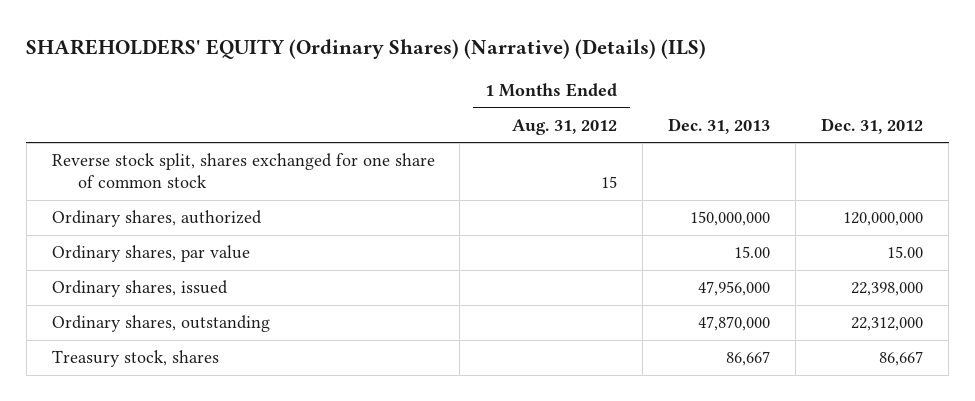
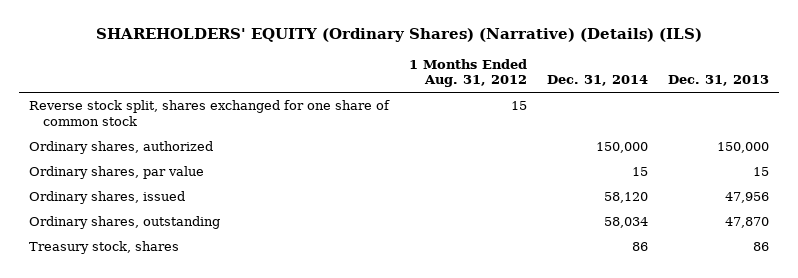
[821,117,924,134] Dec. 31, 2012 -> none
none -> [547,75,649,87] Dec. 31, 2014
[690,211,771,227] 150,000,000 -> [717,142,770,154] 150,000
[734,246,771,259] 15.00 -> [753,167,770,177] 15
[698,281,771,297] 47,956,000 -> [725,192,770,204] 47,956
[698,316,771,332] 47,870,000 -> [725,217,770,229] 47,870
[726,351,771,367] 86,667 -> [753,242,770,252] 86

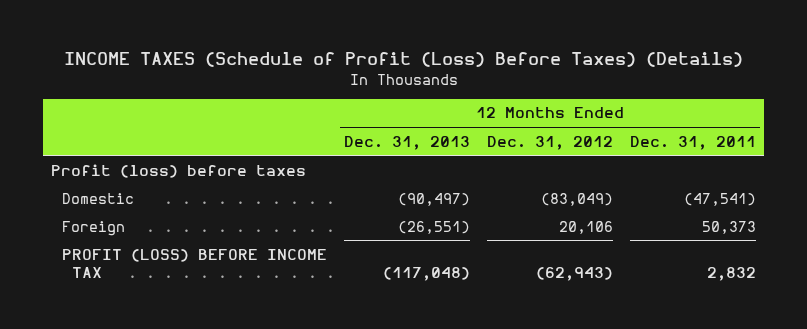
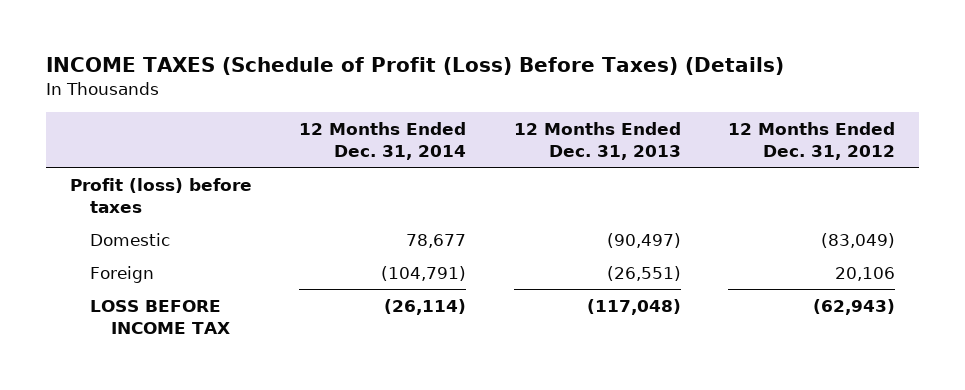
[629,135,756,150] Dec. 31, 2011 -> none
none -> [299,122,467,160] 12 Months Ended Dec. 31, 2014
[61,248,327,278] PROFIT (LOSS) BEFORE INCOME TAX -> [90,299,230,334] LOSS BEFORE INCOME TAX

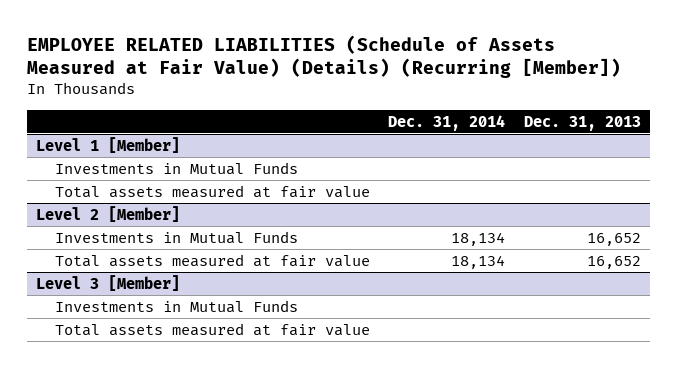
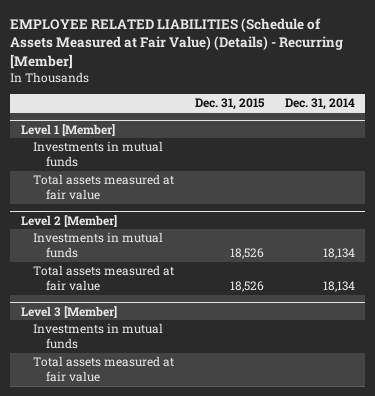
[27,34,622,79] EMPLOYEE RELATED LIABILITIES (Schedule of Assets Measured at Fair Value) (Details) (Recurring [Member]) -> [10,17,344,69] EMPLOYEE RELATED LIABILITIES (Schedule of Assets Measured at Fair Value) (Details) - Recurring [Member]
[523,115,641,131] Dec. 31, 2013 -> none
none -> [195,98,266,111] Dec. 31, 2015
[54,161,298,175] Investments in Mutual Funds -> [33,141,164,167] Investments in mutual funds
[54,230,298,244] Investments in Mutual Funds -> [33,232,164,258] Investments in mutual funds
[54,299,298,313] Investments in Mutual Funds -> [33,323,164,349] Investments in mutual funds

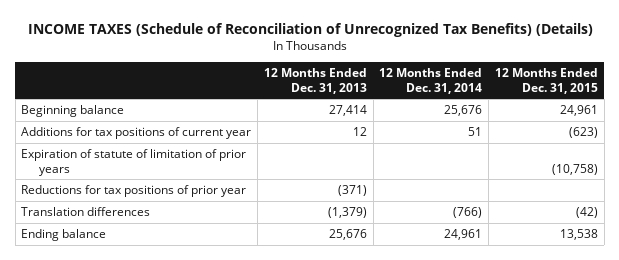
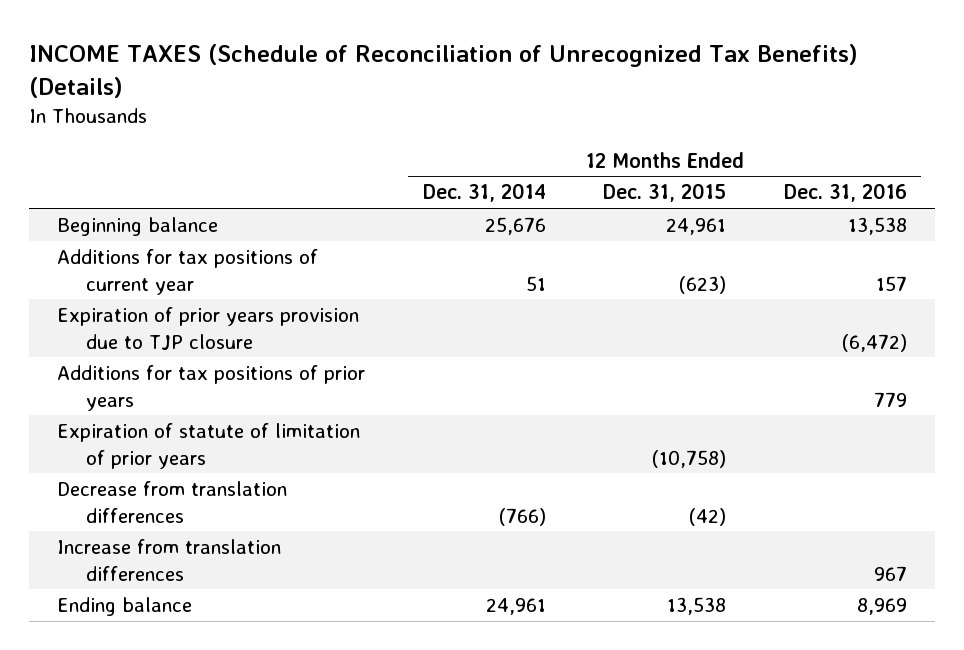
[263,68,367,94] 12 Months Ended Dec. 31, 2013 -> none
none -> [783,183,907,203] Dec. 31, 2016
none -> [57,307,360,350] Expiration of prior years provision due to TJP closure
none -> [57,365,366,411] Additions for tax positions of prior years
[21,185,247,198] Reductions for tax positions of prior year -> none
[21,207,151,217] Translation differences -> [57,481,288,523] Decrease from translation differences
none -> [57,539,282,581] Increase from translation differences

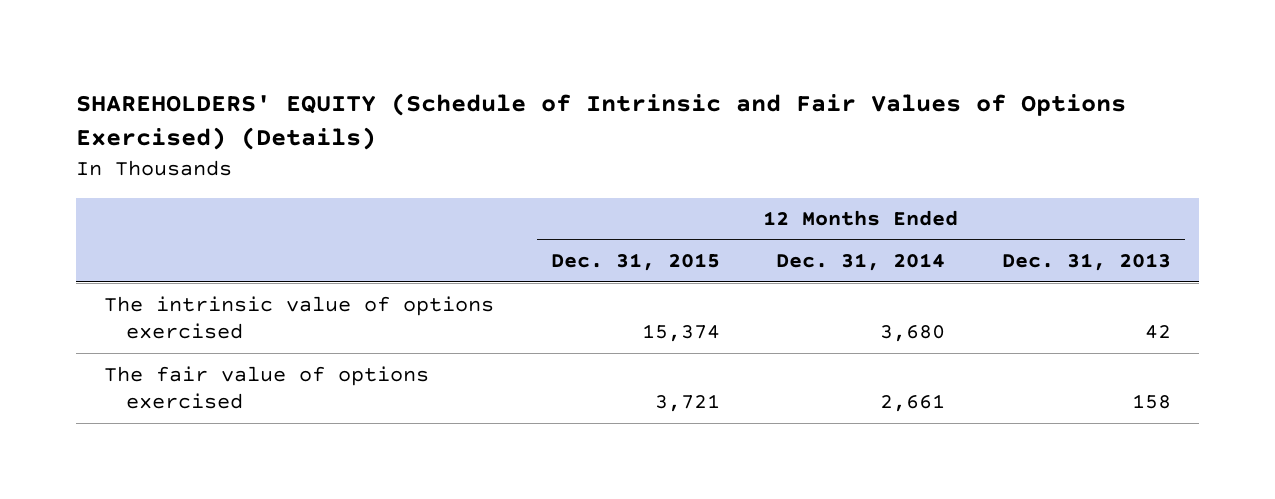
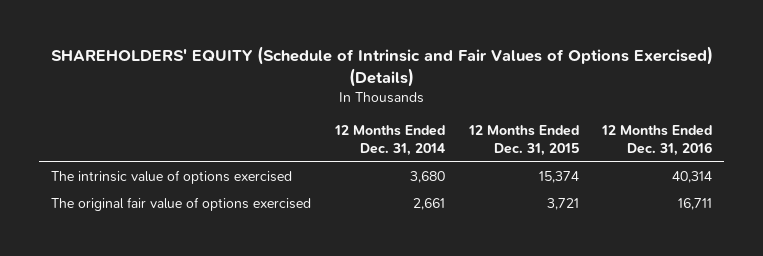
[1001,253,1171,272] Dec. 31, 2013 -> none
none -> [601,125,713,156] 12 Months Ended Dec. 31, 2016
[104,365,430,410] The fair value of options exercised -> [51,197,312,212] The original fair value of options exercised

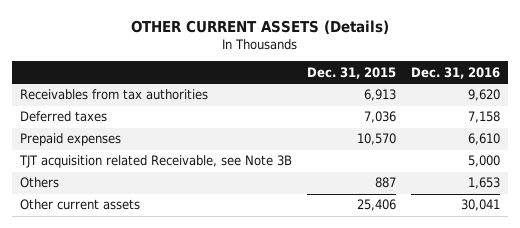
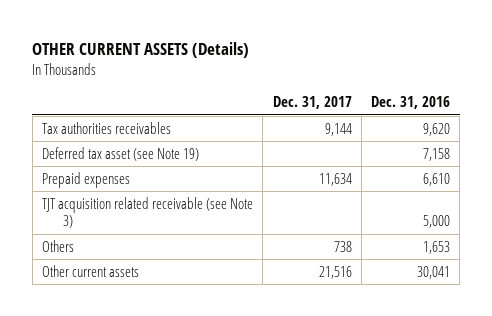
[306,66,396,79] Dec. 31, 2015 -> none
none -> [272,96,352,110] Dec. 31, 2017
[19,89,208,101] Receivables from tax authorities -> [42,121,172,134] Tax authorities receivables
[19,111,107,123] Deferred taxes -> [42,146,200,161] Deferred tax asset (see Note 19)
[18,155,292,169] TJT acquisition related Receivable, see Note 3B -> [42,196,254,229] TJT acquisition related receivable (see Note 3)

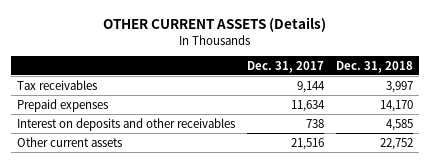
[371,96,451,110] Dec. 31, 2016 -> none
none -> [335,60,413,73] Dec. 31, 2018
[42,146,200,161] Deferred tax asset (see Note 19) -> none
[42,121,172,134] Tax authorities receivables -> [16,79,97,90] Tax receivables
[42,196,254,229] TJT acquisition related receivable (see Note 3) -> none
[42,239,75,252] Others -> [16,117,235,131] Interest on deposits and other receivables

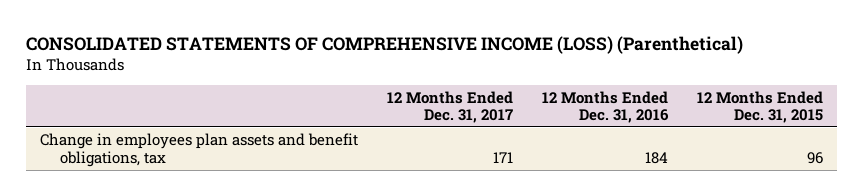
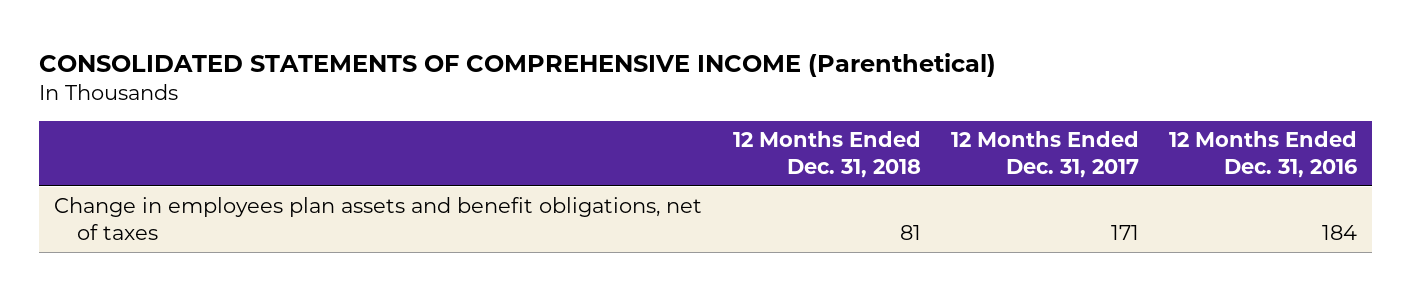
[25,35,743,54] CONSOLIDATED STATEMENTS OF COMPREHENSIVE INCOME (LOSS) (Parenthetical) -> [39,52,997,77] CONSOLIDATED STATEMENTS OF COMPREHENSIVE INCOME (Parenthetical)
[696,90,823,124] 12 Months Ended Dec. 31, 2015 -> none
none -> [732,131,921,178] 12 Months Ended Dec. 31, 2018
[40,133,359,168] Change in employees plan assets and benefit obligations, tax -> [54,197,703,241] Change in employees plan assets and benefit obligations, net of taxes

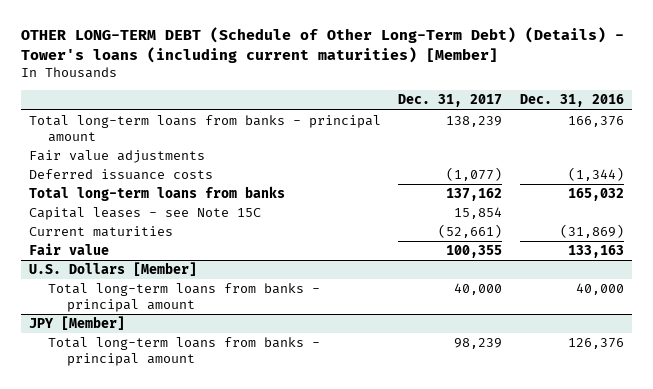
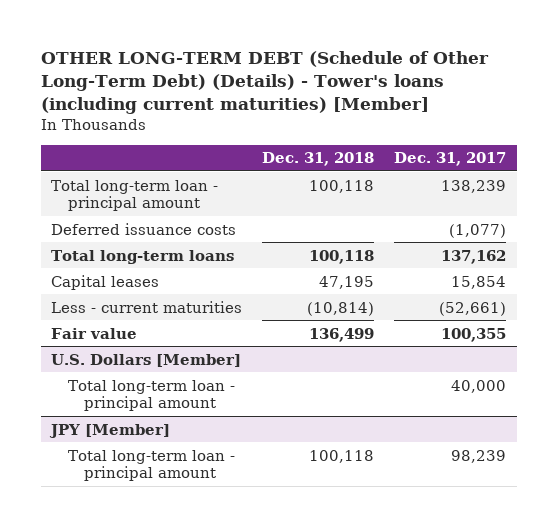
[519,94,624,108] Dec. 31, 2016 -> none
none -> [262,152,375,167] Dec. 31, 2018
[29,150,206,164] Fair value adjustments -> none
[29,115,382,142] Total long-term loans from banks - principal amount -> [50,179,218,212] Total long-term loan - principal amount
[29,186,286,202] Total long-term loans from banks -> [50,249,234,264] Total long-term loans
[29,207,262,221] Capital leases - see Note 15C -> [50,274,159,290] Capital leases
[29,226,174,238] Current maturities -> [50,300,242,313] Less - current maturities
[47,283,320,312] Total long-term loans from banks - principal amount -> [67,379,235,412] Total long-term loan - principal amount
[47,337,320,366] Total long-term loans from banks - principal amount -> [67,449,235,482] Total long-term loan - principal amount

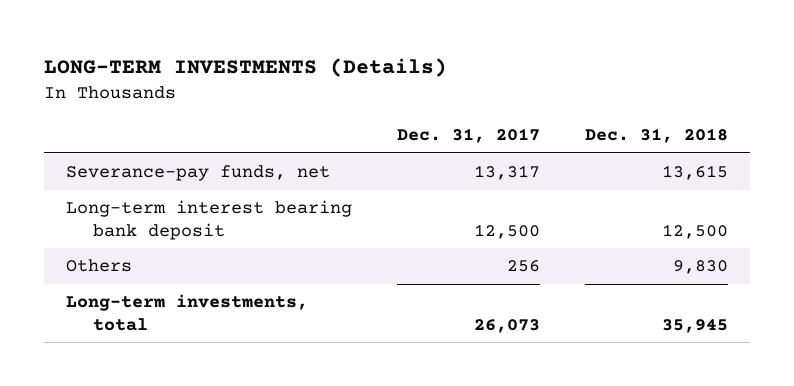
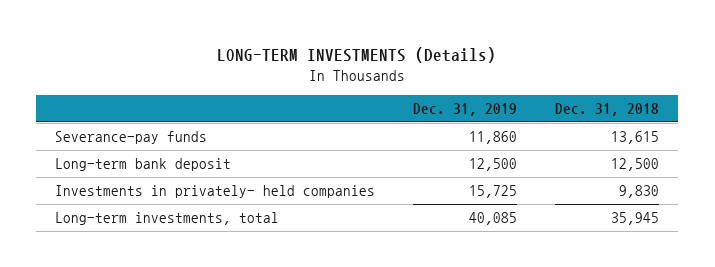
[396,128,540,144] Dec. 31, 2017 -> none
none -> [413,103,518,117] Dec. 31, 2019
[66,165,331,182] Severance-pay funds, net -> [55,131,208,145] Severance-pay funds
[66,200,353,240] Long-term interest bearing bank deposit -> [55,158,232,172] Long-term bank deposit
[66,259,133,273] Others -> [55,185,376,199] Investments in privately- held companies

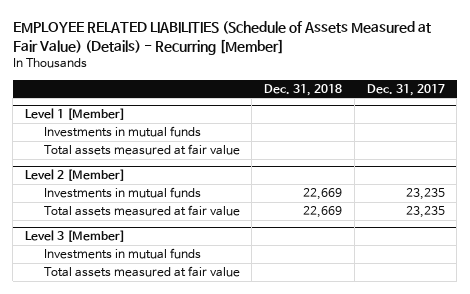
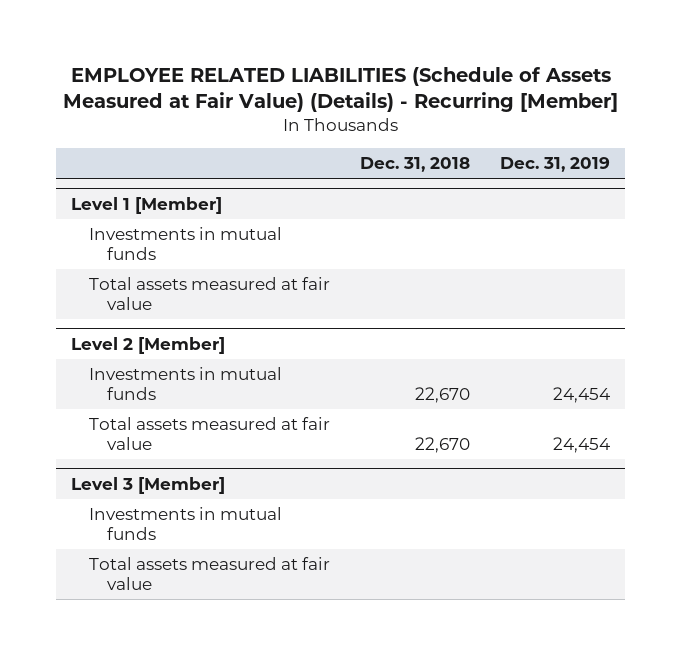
[366,83,445,96] Dec. 31, 2017 -> none
none -> [500,157,611,173] Dec. 31, 2019
[303,188,343,201] 22,669 -> [415,386,471,403] 22,670
[303,206,343,219] 22,669 -> [415,436,471,453] 22,670

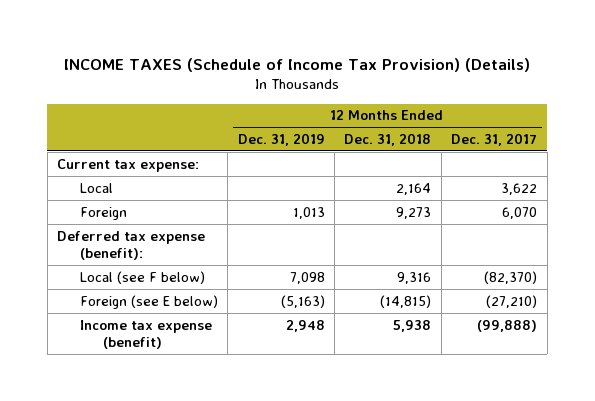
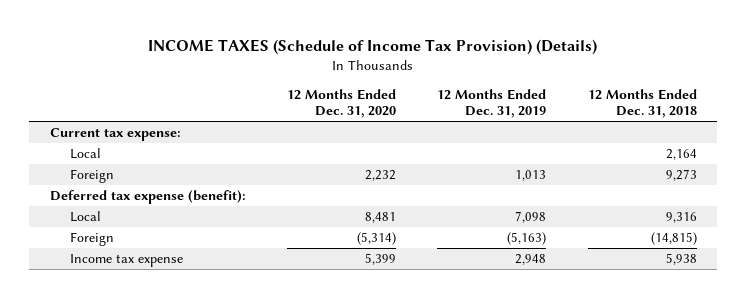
[451,132,538,146] Dec. 31, 2017 -> none
none -> [287,88,397,119] 12 Months Ended Dec. 31, 2020
[80,270,206,284] Local (see F below) -> [69,210,101,222] Local
[80,294,219,309] Foreign (see E below) -> [69,231,114,246] Foreign
[80,319,213,349] Income tax expense (benefit) -> [69,253,183,267] Income tax expense

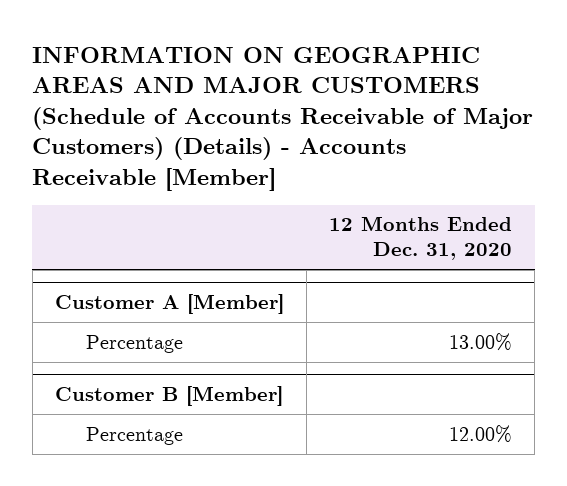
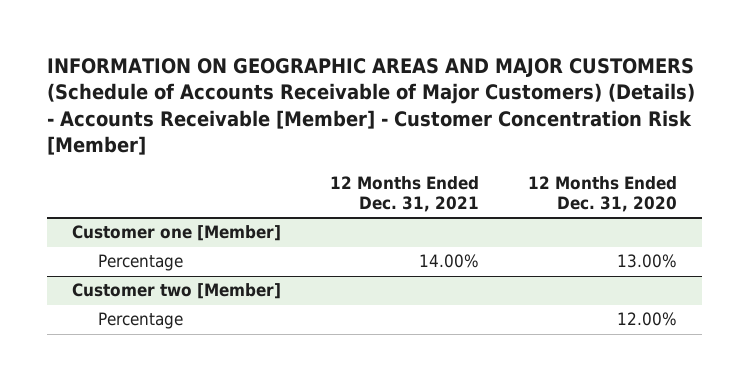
[32,46,534,192] INFORMATION ON GEOGRAPHIC AREAS AND MAJOR CUSTOMERS (Schedule of Accounts Receivable of Major Customers) (Details) - Accounts Receivable [Member] -> [46,58,695,155] INFORMATION ON GEOGRAPHIC AREAS AND MAJOR CUSTOMERS (Schedule of Accounts Receivable of Major Customers) (Details) - Accounts Receivable [Member] - Customer Concentration Risk [Member]
none -> [329,176,479,213] 12 Months Ended Dec. 31, 2021
[54,294,284,315] Customer A [Member] -> [71,225,281,242] Customer one [Member]
[54,386,283,407] Customer B [Member] -> [71,283,281,300] Customer two [Member]

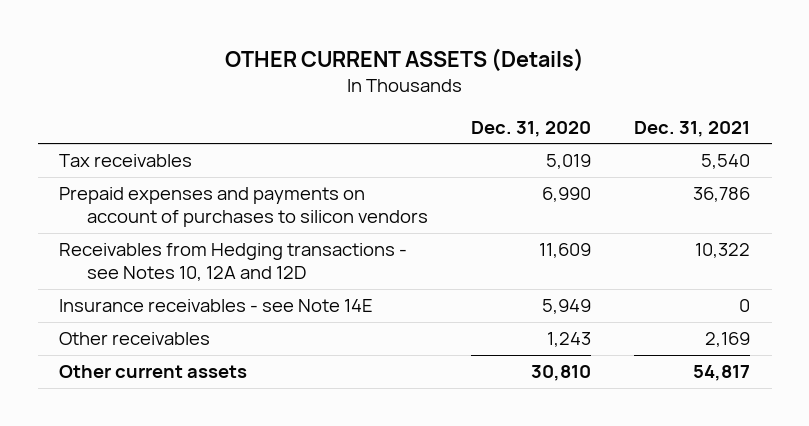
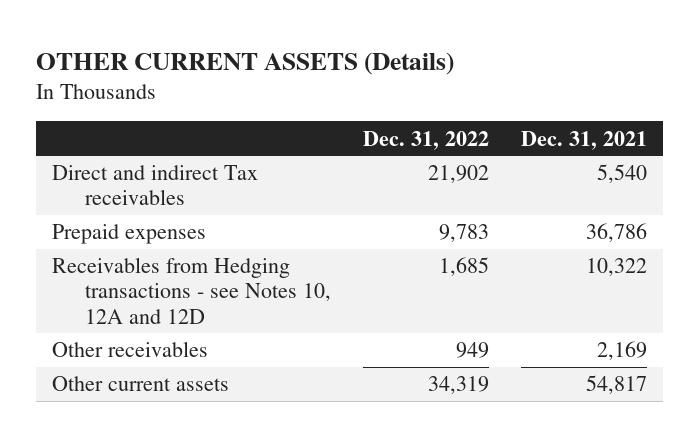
[471,120,592,137] Dec. 31, 2020 -> none
none -> [363,130,490,150] Dec. 31, 2022
[59,154,193,168] Tax receivables -> [51,165,258,206] Direct and indirect Tax receivables
[59,187,428,228] Prepaid expenses and payments on account of purchases to silicon vendors -> [51,224,206,245] Prepaid expenses
[59,299,374,313] Insurance receivables - see Note 14E -> none

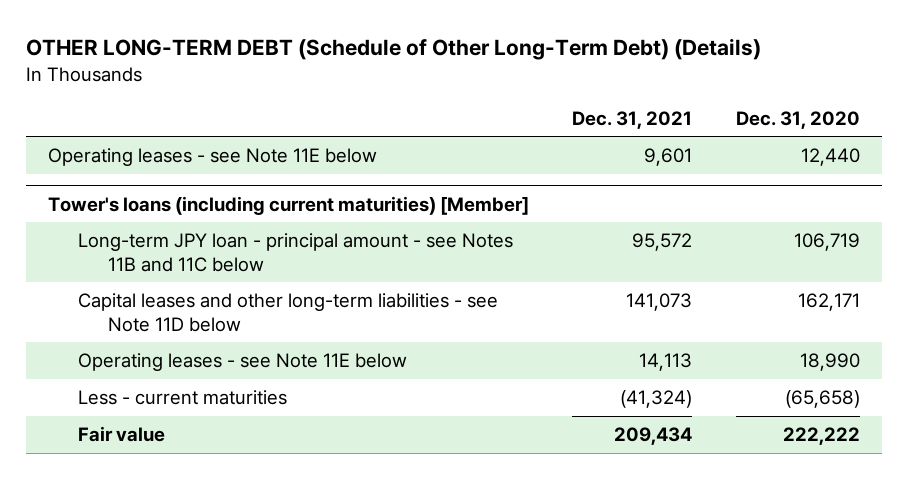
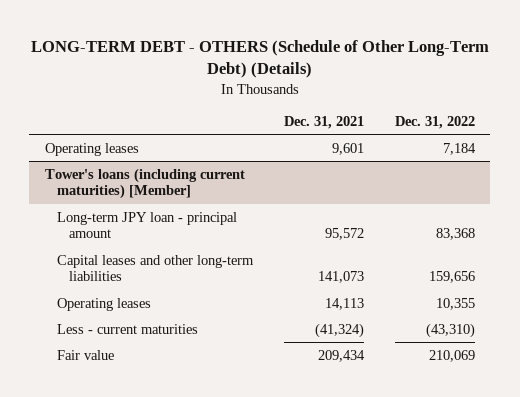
[26,38,762,61] OTHER LONG-TERM DEBT (Schedule of Other Long-Term Debt) (Details) -> [30,39,489,79] LONG-TERM DEBT - OTHERS (Schedule of Other Long-Term Debt) (Details)
[735,110,860,129] Dec. 31, 2020 -> none
none -> [394,115,475,129] Dec. 31, 2022
[47,148,377,167] Operating leases - see Note 11E below -> [44,142,139,156] Operating leases
[77,233,513,272] Long-term JPY loan - principal amount - see Notes 11B and 11C below -> [56,211,237,239] Long-term JPY loan - principal amount
[77,293,498,332] Capital leases and other long-term liabilities - see Note 11D below -> [56,254,254,282] Capital leases and other long-term liabilities
[77,353,407,372] Operating leases - see Note 11E below -> [56,297,151,311] Operating leases

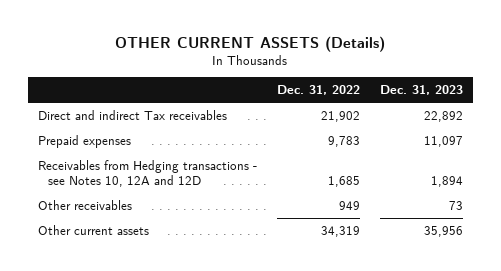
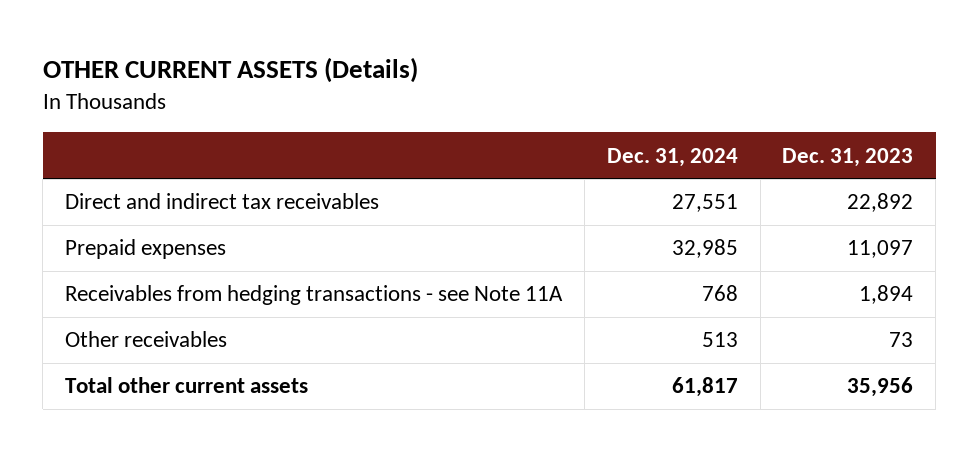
[276,85,360,96] Dec. 31, 2022 -> none
none -> [606,147,738,167] Dec. 31, 2024
[37,109,227,120] Direct and indirect Tax receivables -> [65,193,380,210] Direct and indirect tax receivables
[37,159,257,188] Receivables from Hedging transactions - see Notes 10, 12A and 12D -> [65,285,564,306] Receivables from hedging transactions - see Note 11A
[37,224,149,235] Other current assets -> [65,377,309,394] Total other current assets

